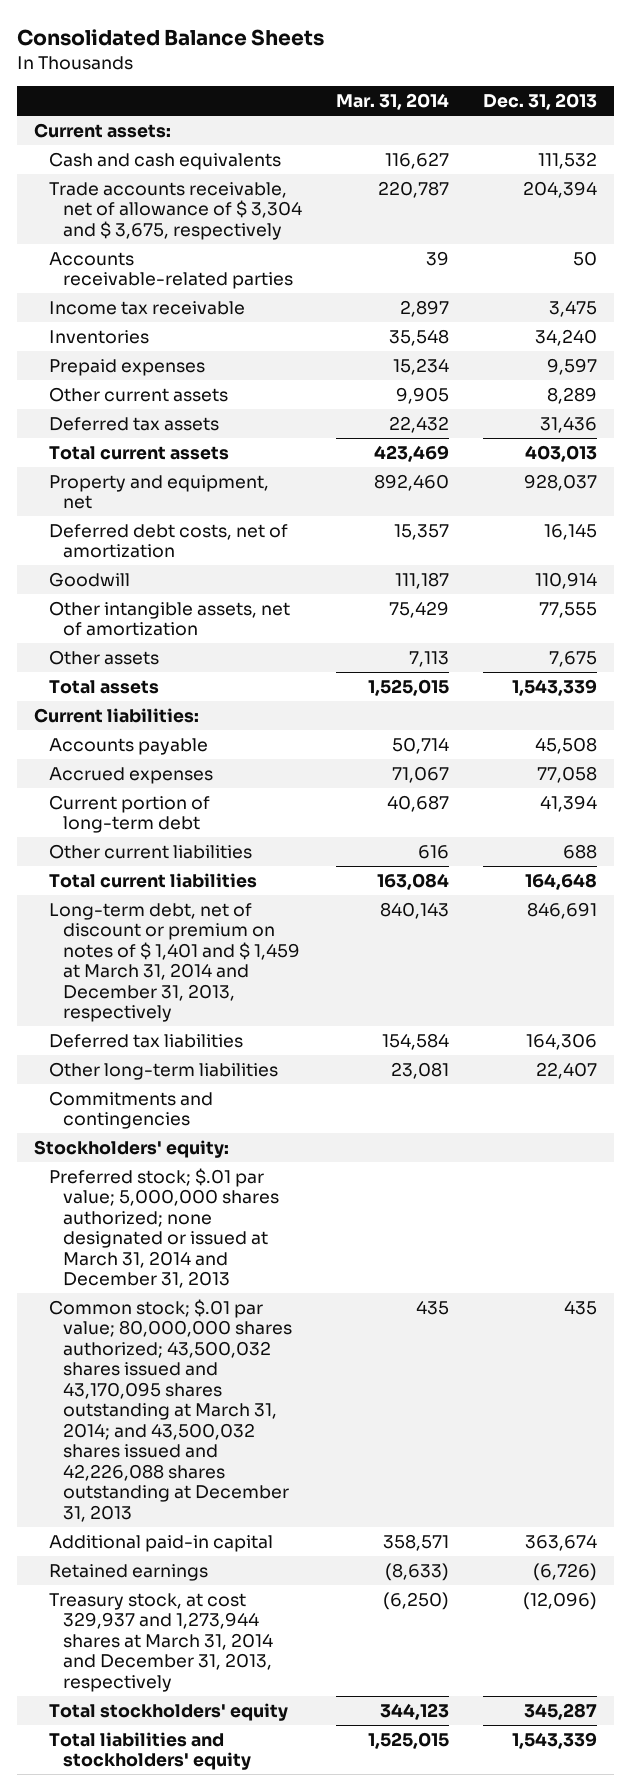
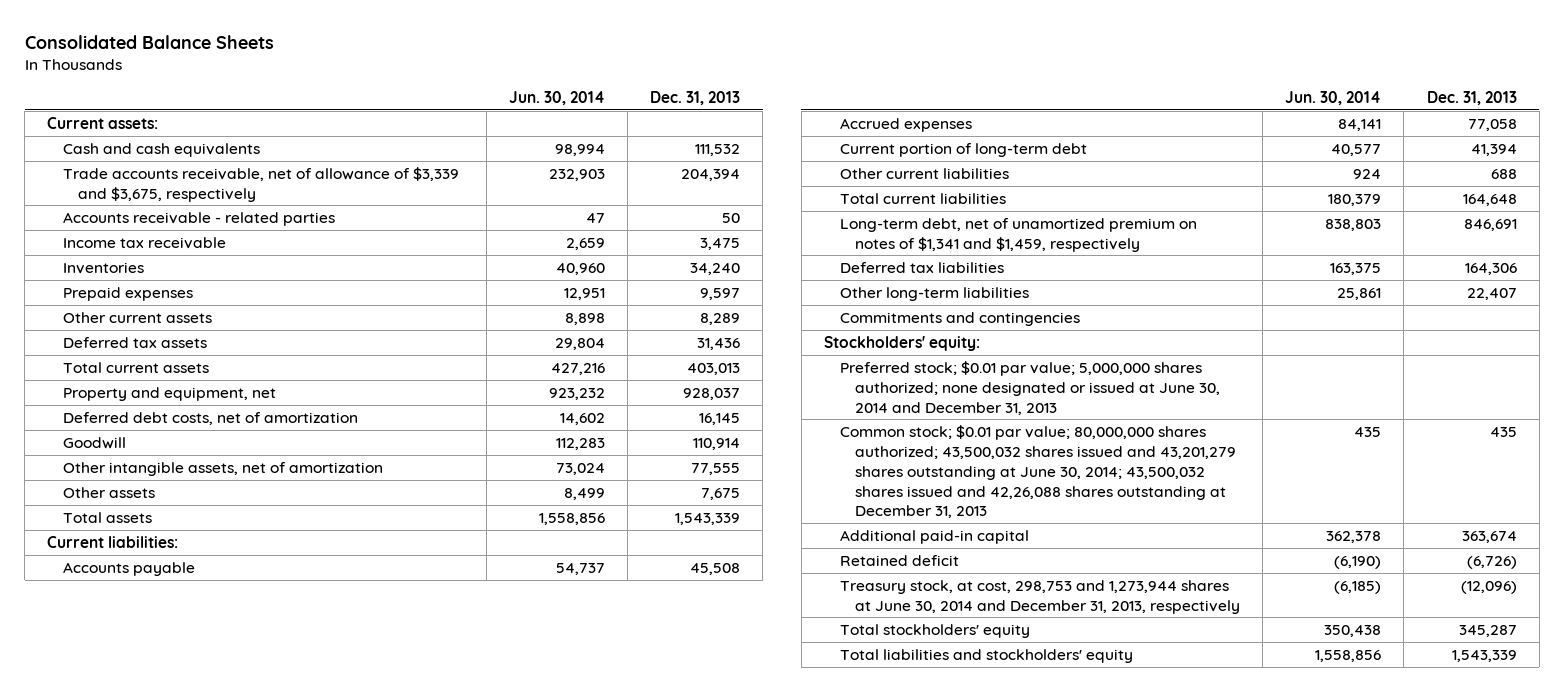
[335,93,449,111] Mar. 31, 2014 -> none
none -> [508,91,605,106] Jun. 30, 2014
[48,181,302,240] Trade accounts receivable, net of allowance of $ 3,304 and $ 3,675, respectively -> [62,166,459,202] Trade accounts receivable, net of allowance of $3,339 and $3,675, respectively
[48,251,293,290] Accounts receivable-related parties -> [62,211,335,226] Accounts receivable - related parties
[48,902,300,1023] Long-term debt, net of discount or premium on notes of $ 1,401 and $ 1,459 at March 31, 2014 and December 31, 2013, respectively -> [839,217,1197,252] Long-term debt, net of unamortized premium on notes of $1,341 and $1,459, respectively
[48,1167,279,1289] Preferred stock; $.01 par value; 5,000,000 shares authorized; none designated or issued at March 31, 2014 and December 31, 2013 -> [839,360,1221,415] Preferred stock; $0.01 par value; 5,000,000 shares authorized; none designated or issued at June 30, 2014 and December 31, 2013
[48,1298,292,1522] Common stock; $.01 par value; 80,000,000 shares authorized; 43,500,032 shares issued and 43,170,095 shares outstanding at March 31, 2014; and 43,500,032 shares issued and 42,226,088 shares outstanding at December 31, 2013 -> [839,424,1237,519] Common stock; $0.01 par value; 80,000,000 shares authorized; 43,500,032 shares issued and 43,201,279 shares outstanding at June 30, 2014; 43,500,032 shares issued and 42,26,088 shares outstanding at December 31, 2013
[48,1563,208,1581] Retained earnings -> [839,554,959,566] Retained deficit
[48,1592,273,1692] Treasury stock, at cost 329,937 and 1,273,944 shares at March 31, 2014 and December 31, 2013, respectively -> [839,579,1241,614] Treasury stock, at cost, 298,753 and 1,273,944 shares at June 30, 2014 and December 31, 2013, respectively

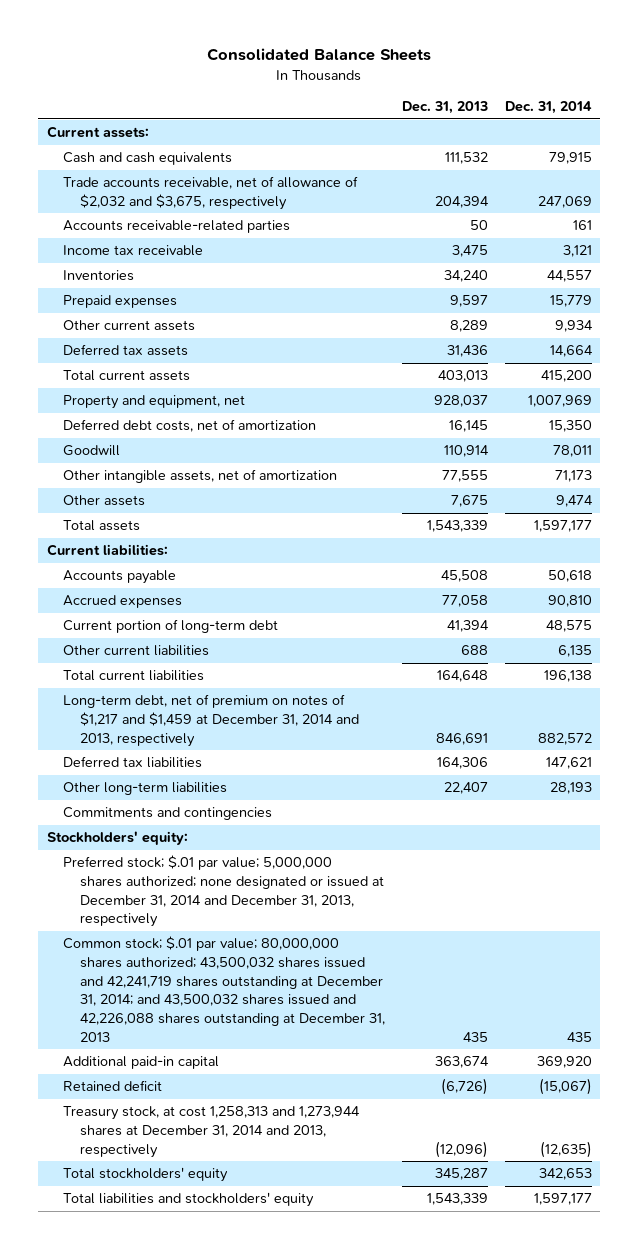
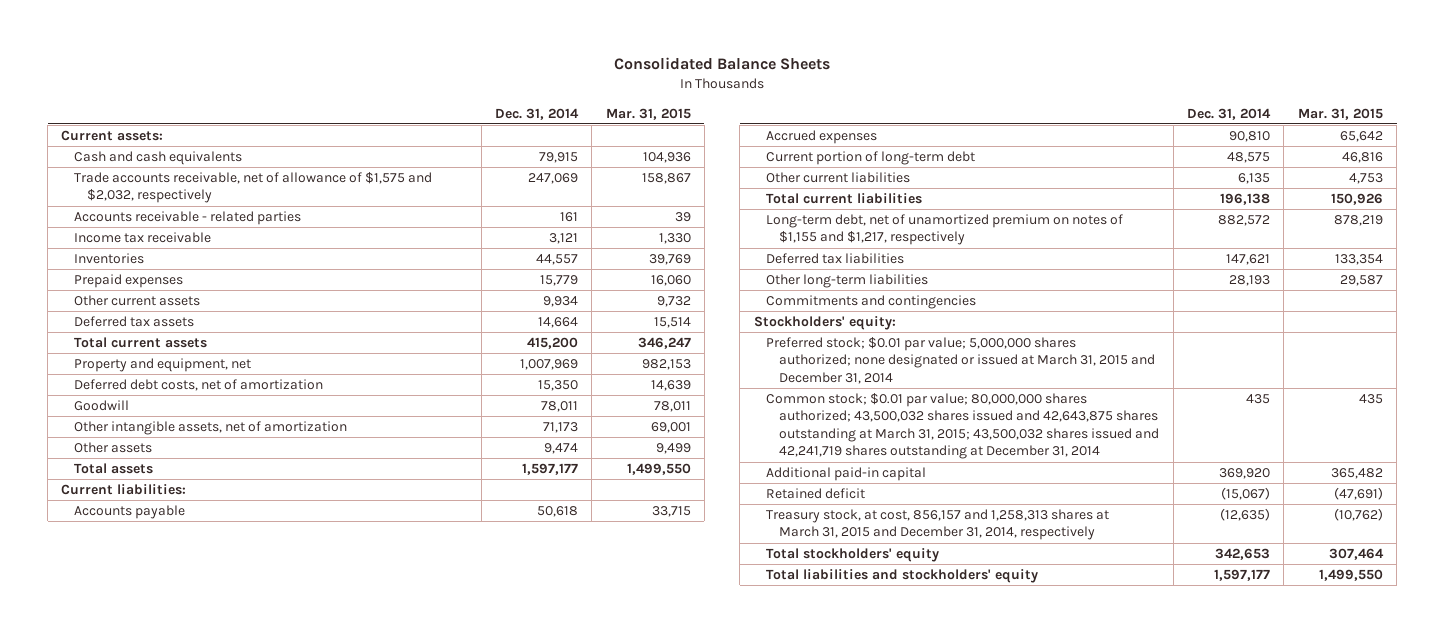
[401,101,488,115] Dec. 31, 2013 -> none
none -> [605,107,691,120] Mar. 31, 2015
[63,176,359,210] Trade accounts receivable, net of allowance of $2,032 and $3,675, respectively -> [74,171,433,204] Trade accounts receivable, net of allowance of $1,575 and $2,032, respectively
[63,220,291,234] Accounts receivable-related parties -> [74,210,302,225] Accounts receivable - related parties
[63,694,359,747] Long-term debt, net of premium on notes of $1,217 and $1,459 at December 31, 2014 and 2013, respectively -> [766,213,1124,246] Long-term debt, net of unamortized premium on notes of $1,155 and $1,217, respectively
[63,855,384,928] Preferred stock; $.01 par value; 5,000,000 shares authorized; none designated or issued at December 31, 2014 and December 31, 2013, respectively -> [766,336,1156,384] Preferred stock; $0.01 par value; 5,000,000 shares authorized; none designated or issued at March 31, 2015 and December 31, 2014
[63,936,385,1042] Common stock; $.01 par value; 80,000,000 shares authorized; 43,500,032 shares issued and 42,241,719 shares outstanding at December 31, 2014; and 43,500,032 shares issued and 42,226,088 shares outstanding at December 31, 2013 -> [766,392,1160,460] Common stock; $0.01 par value; 80,000,000 shares authorized; 43,500,032 shares issued and 42,643,875 shares outstanding at March 31, 2015; 43,500,032 shares issued and 42,241,719 shares outstanding at December 31, 2014
[63,1106,361,1158] Treasury stock, at cost 1,258,313 and 1,273,944 shares at December 31, 2014 and 2013, respectively -> [766,508,1110,541] Treasury stock, at cost, 856,157 and 1,258,313 shares at March 31, 2015 and December 31, 2014, respectively

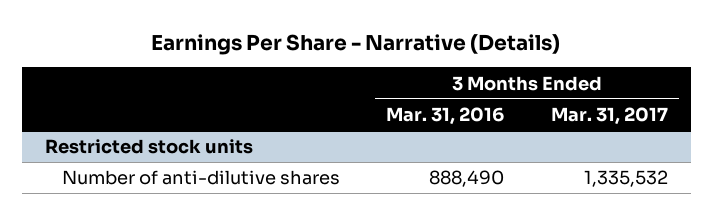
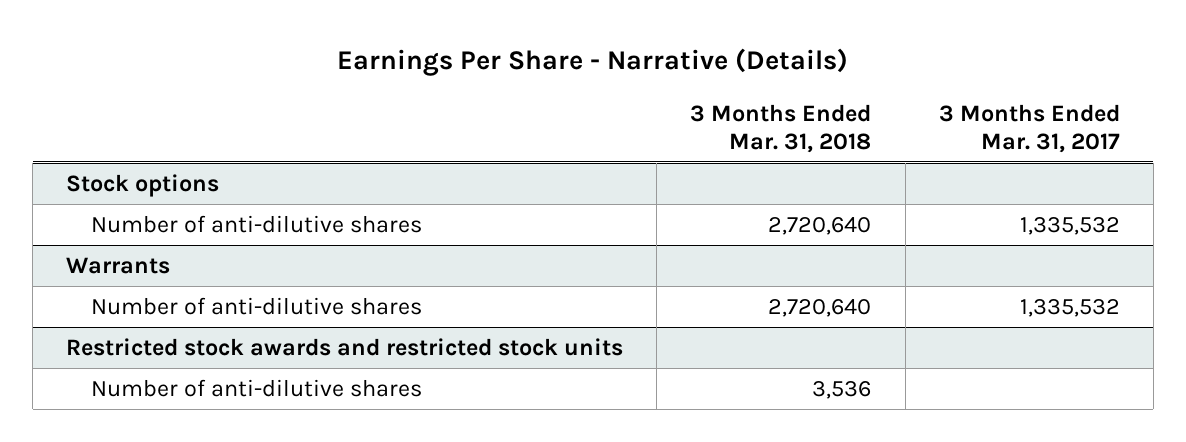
[386,107,505,126] Mar. 31, 2016 -> none
none -> [690,103,872,153] 3 Months Ended Mar. 31, 2018
[45,139,254,155] Restricted stock units -> none
none -> [66,173,220,197] Stock options
none -> [66,256,171,274] Warrants
none -> [90,296,422,315] Number of anti-dilutive shares
none -> [66,337,624,356] Restricted stock awards and restricted stock units
none -> [90,378,422,397] Number of anti-dilutive shares

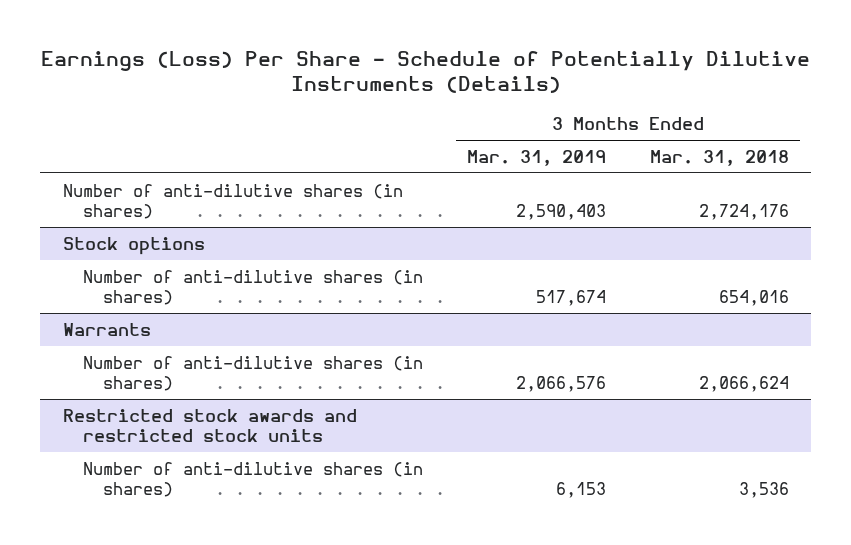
[336,48,848,77] Earnings Per Share - Narrative (Details) -> [40,50,810,94] Earnings (Loss) Per Share - Schedule of Potentially Dilutive Instruments (Details)
[938,103,1120,153] 3 Months Ended Mar. 31, 2017 -> none
none -> [466,149,606,166] Mar. 31, 2019
none -> [62,183,403,220] Number of anti-dilutive shares (in shares)
[90,214,422,233] Number of anti-dilutive shares -> [82,269,423,306] Number of anti-dilutive shares (in shares)
[768,216,872,235] 2,720,640 -> [718,290,789,307] 654,016
[90,296,422,315] Number of anti-dilutive shares -> [82,355,423,392] Number of anti-dilutive shares (in shares)
[768,298,872,317] 2,720,640 -> [698,376,789,393] 2,066,624
[90,378,422,397] Number of anti-dilutive shares -> [82,461,423,498] Number of anti-dilutive shares (in shares)

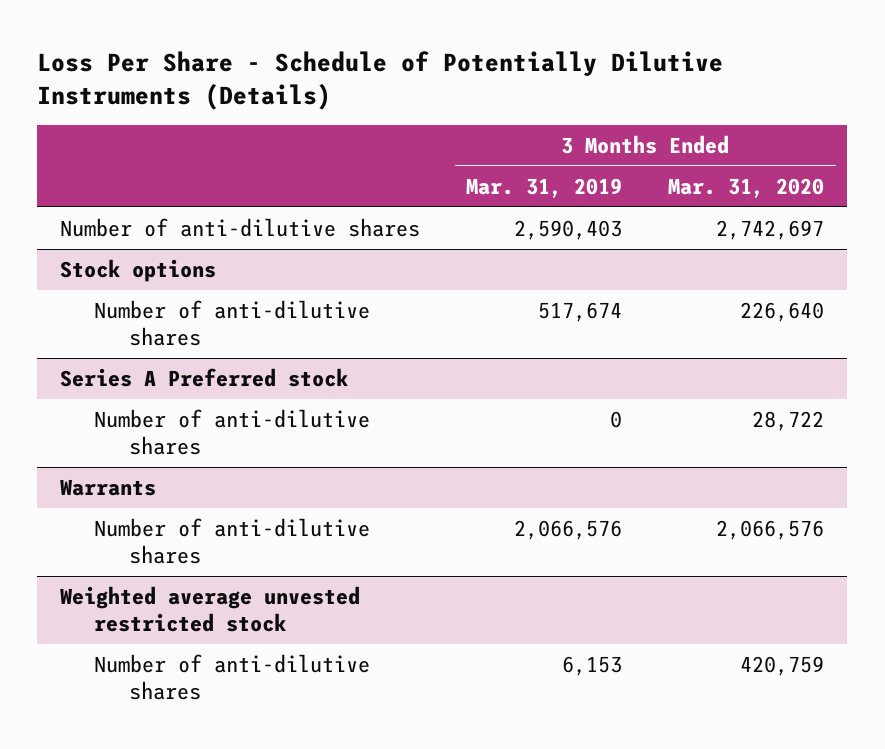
[40,50,810,94] Earnings (Loss) Per Share - Schedule of Potentially Dilutive Instruments (Details) -> [37,50,724,110] Loss Per Share - Schedule of Potentially Dilutive Instruments (Details)
[649,149,789,166] Mar. 31, 2018 -> none
none -> [668,177,825,198] Mar. 31, 2020
[62,183,403,220] Number of anti-dilutive shares (in shares) -> [60,217,421,237] Number of anti-dilutive shares
[82,269,423,306] Number of anti-dilutive shares (in shares) -> [94,299,371,347] Number of anti-dilutive shares
none -> [60,367,349,387] Series A Preferred stock
none -> [94,408,371,456] Number of anti-dilutive shares
[82,355,423,392] Number of anti-dilutive shares (in shares) -> [94,517,371,565] Number of anti-dilutive shares
[62,408,357,443] Restricted stock awards and restricted stock units -> [60,585,361,633] Weighted average unvested restricted stock
[82,461,423,498] Number of anti-dilutive shares (in shares) -> [94,653,371,701] Number of anti-dilutive shares

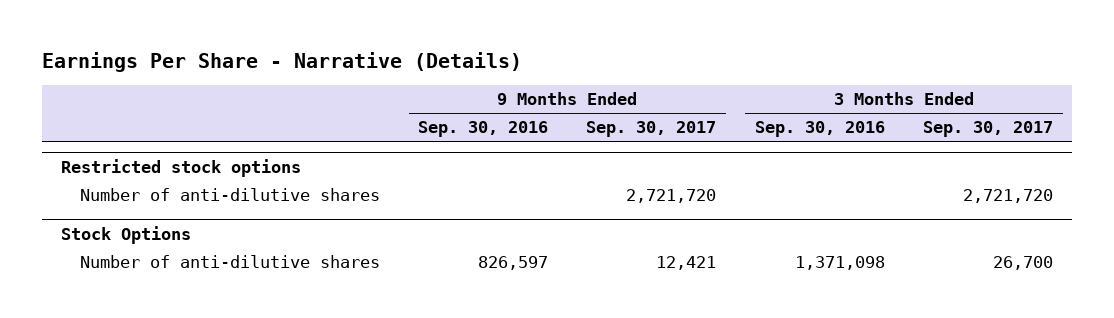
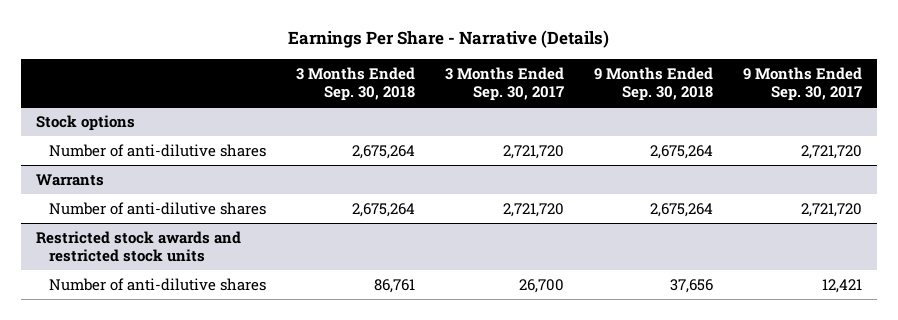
[418,121,549,138] Sep. 30, 2016 -> none
[754,121,885,138] Sep. 30, 2016 -> none
none -> [296,67,416,102] 3 Months Ended Sep. 30, 2018
none -> [594,67,714,102] 9 Months Ended Sep. 30, 2018
[60,158,301,177] Restricted stock options -> [36,114,136,131] Stock options
none -> [36,173,105,186] Warrants
none -> [49,201,267,215] Number of anti-dilutive shares
[60,225,191,244] Stock Options -> [36,230,242,263] Restricted stock awards and restricted stock units

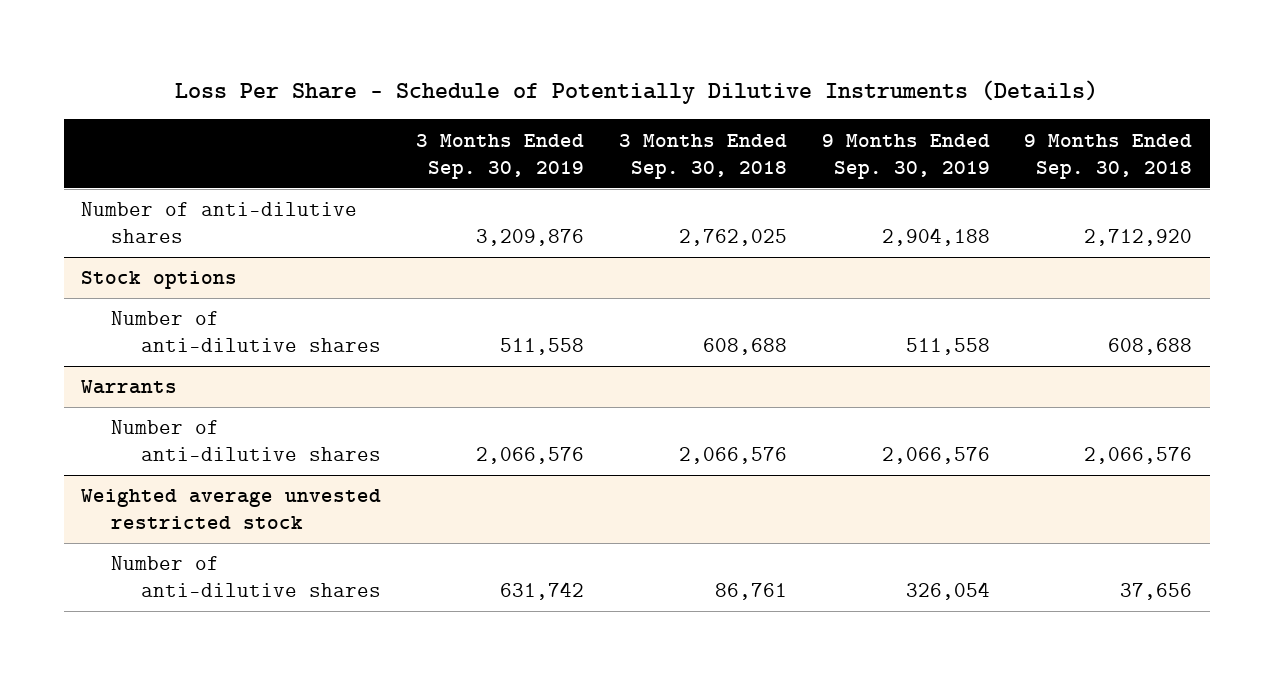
[288,30,610,49] Earnings Per Share - Narrative (Details) -> [174,79,1098,104] Loss Per Share - Schedule of Potentially Dilutive Instruments (Details)
[445,67,565,102] 3 Months Ended Sep. 30, 2017 -> none
[742,67,862,102] 9 Months Ended Sep. 30, 2017 -> none
none -> [416,133,585,179] 3 Months Ended Sep. 30, 2019
none -> [821,133,990,179] 9 Months Ended Sep. 30, 2019
none -> [81,202,358,244] Number of anti-dilutive shares
[352,144,416,159] 2,675,264 -> [702,338,787,356] 608,688
[650,144,714,159] 2,675,264 -> [1108,338,1193,356] 608,688
[352,202,416,217] 2,675,264 -> [678,447,787,465] 2,066,576
[650,202,714,217] 2,675,264 -> [1084,447,1193,465] 2,066,576
[36,230,242,263] Restricted stock awards and restricted stock units -> [81,489,382,530] Weighted average unvested restricted stock

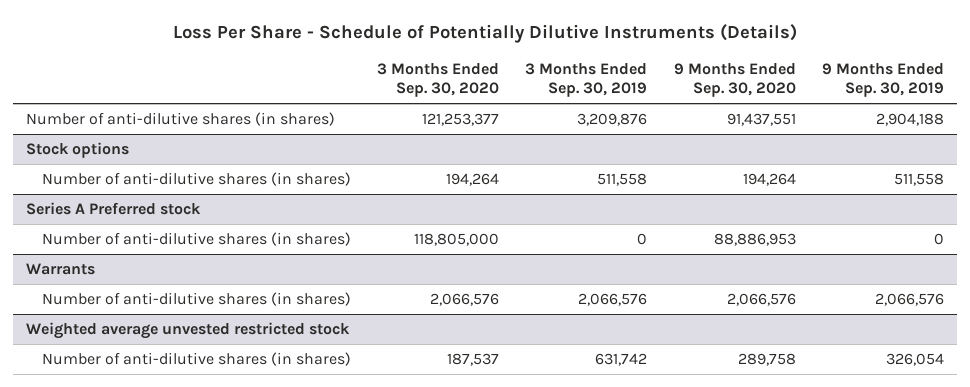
[618,133,787,179] 3 Months Ended Sep. 30, 2018 -> none
[1024,133,1193,179] 9 Months Ended Sep. 30, 2018 -> none
none -> [376,62,499,98] 3 Months Ended Sep. 30, 2020
none -> [673,62,796,98] 9 Months Ended Sep. 30, 2020
[81,202,358,244] Number of anti-dilutive shares -> [26,112,336,127] Number of anti-dilutive shares (in shares)
[111,311,381,353] Number of anti-dilutive shares -> [41,172,351,187] Number of anti-dilutive shares (in shares)
none -> [26,202,202,216] Series A Preferred stock
none -> [41,232,351,247] Number of anti-dilutive shares (in shares)
[111,420,381,462] Number of anti-dilutive shares -> [41,292,351,307] Number of anti-dilutive shares (in shares)
[111,556,381,598] Number of anti-dilutive shares -> [41,352,351,367] Number of anti-dilutive shares (in shares)

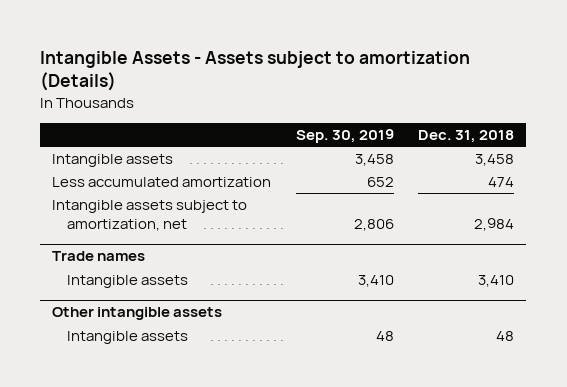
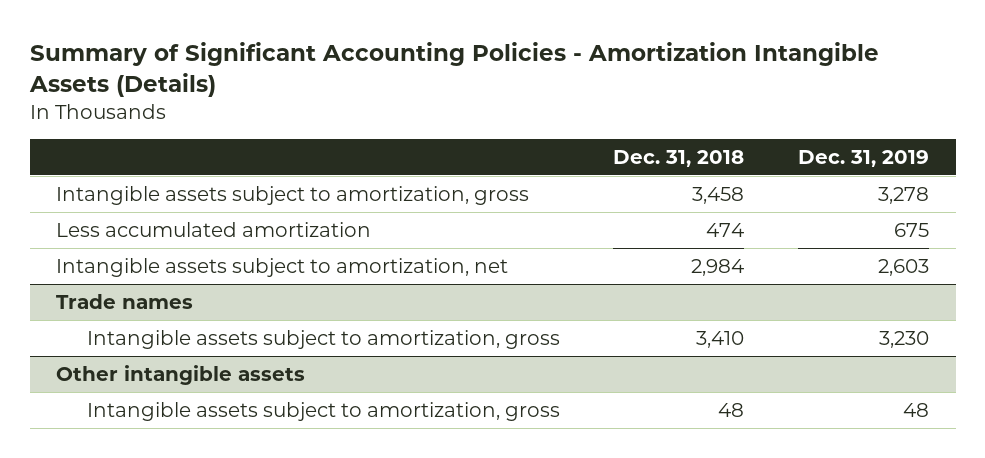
[40,50,471,92] Intangible Assets - Assets subject to amortization (Details) -> [28,41,879,98] Summary of Significant Accounting Policies - Amortization Intangible Assets (Details)
[295,129,394,144] Sep. 30, 2019 -> none
none -> [797,150,929,168] Dec. 31, 2019
[52,154,174,168] Intangible assets -> [56,185,530,205] Intangible assets subject to amortization, gross
[66,275,188,289] Intangible assets -> [86,329,560,349] Intangible assets subject to amortization, gross
[66,331,188,345] Intangible assets -> [86,401,560,421] Intangible assets subject to amortization, gross

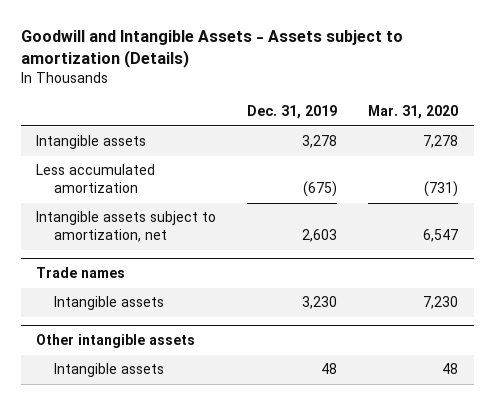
[28,41,879,98] Summary of Significant Accounting Policies - Amortization Intangible Assets (Details) -> [20,30,403,68] Goodwill and Intangible Assets - Assets subject to amortization (Details)
[613,150,745,168] Dec. 31, 2018 -> none
none -> [368,105,459,120] Mar. 31, 2020
[56,185,530,205] Intangible assets subject to amortization, gross -> [36,135,147,150] Intangible assets
[893,222,929,237] 675 -> [303,181,338,198] (675)
[86,329,560,349] Intangible assets subject to amortization, gross -> [54,296,165,311] Intangible assets
[86,401,560,421] Intangible assets subject to amortization, gross -> [54,363,165,378] Intangible assets

